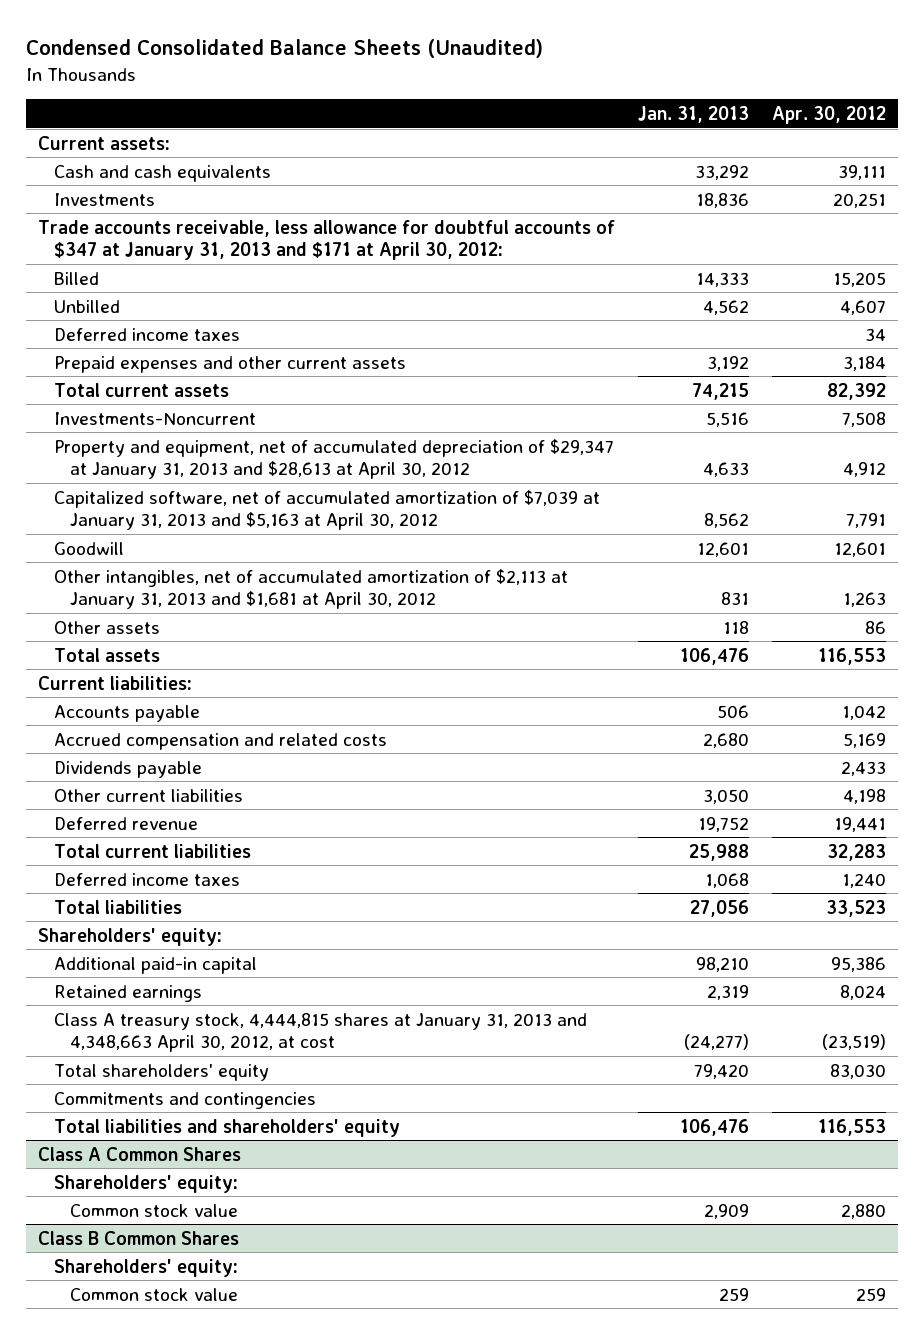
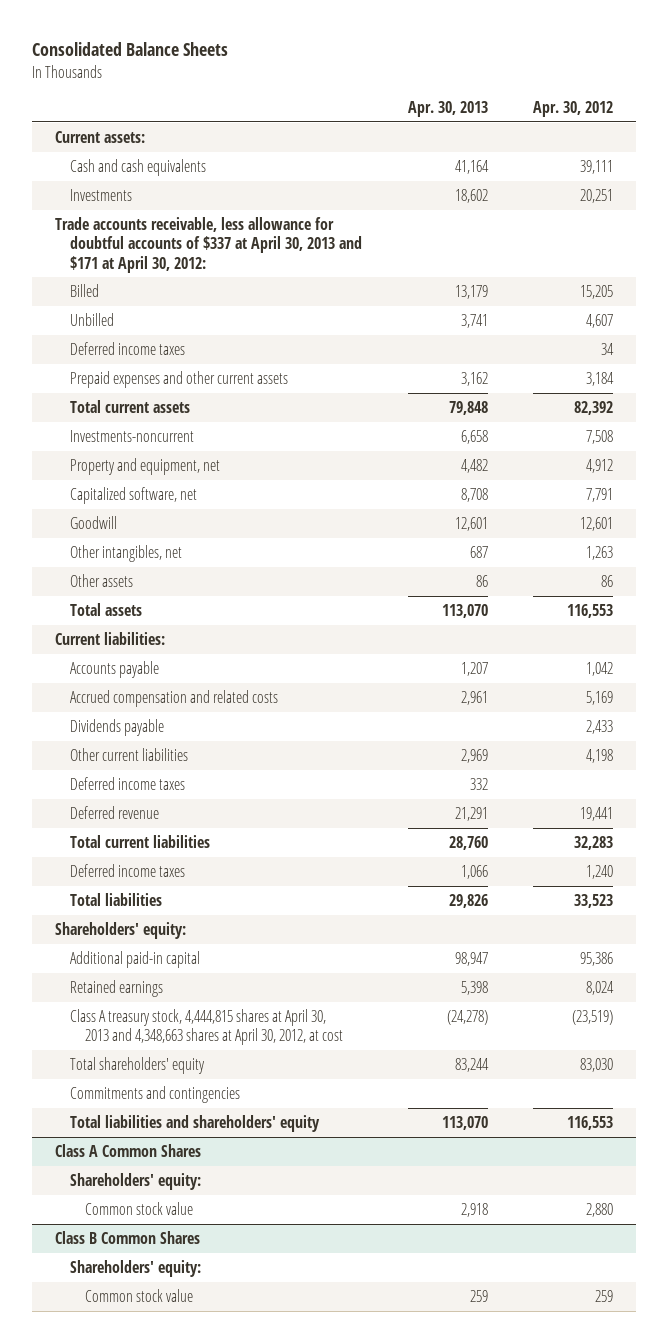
[25,39,543,59] Condensed Consolidated Balance Sheets (Unaudited) -> [31,42,228,57] Consolidated Balance Sheets
[637,105,749,123] Jan. 31, 2013 -> none
none -> [407,101,488,118] Apr. 30, 2013
[37,219,615,261] Trade accounts receivable, less allowance for doubtful accounts of $347 at January 31, 2013 and $171 at April 30, 2012: -> [54,216,362,273] Trade accounts receivable, less allowance for doubtful accounts of $337 at April 30, 2013 and $171 at April 30, 2012:
[53,411,256,425] Investments-Noncurrent -> [69,429,194,442] Investments-noncurrent
[53,438,614,480] Property and equipment, net of accumulated depreciation of $29,347 at January 31, 2013 and $28,613 at April 30, 2012 -> [69,457,220,475] Property and equipment, net
[53,489,600,531] Capitalized software, net of accumulated amortization of $7,039 at January 31, 2013 and $5,163 at April 30, 2012 -> [69,486,197,504] Capitalized software, net
[53,568,568,610] Other intangibles, net of accumulated amortization of $2,113 at January 31, 2013 and $1,681 at April 30, 2012 -> [69,544,182,562] Other intangibles, net
none -> [69,776,185,790] Deferred income taxes
[53,1012,587,1053] Class A treasury stock, 4,444,815 shares at January 31, 2013 and 4,348,663 April 30, 2012, at cost -> [69,1008,343,1046] Class A treasury stock, 4,444,815 shares at April 30, 2013 and 4,348,663 shares at April 30, 2012, at cost

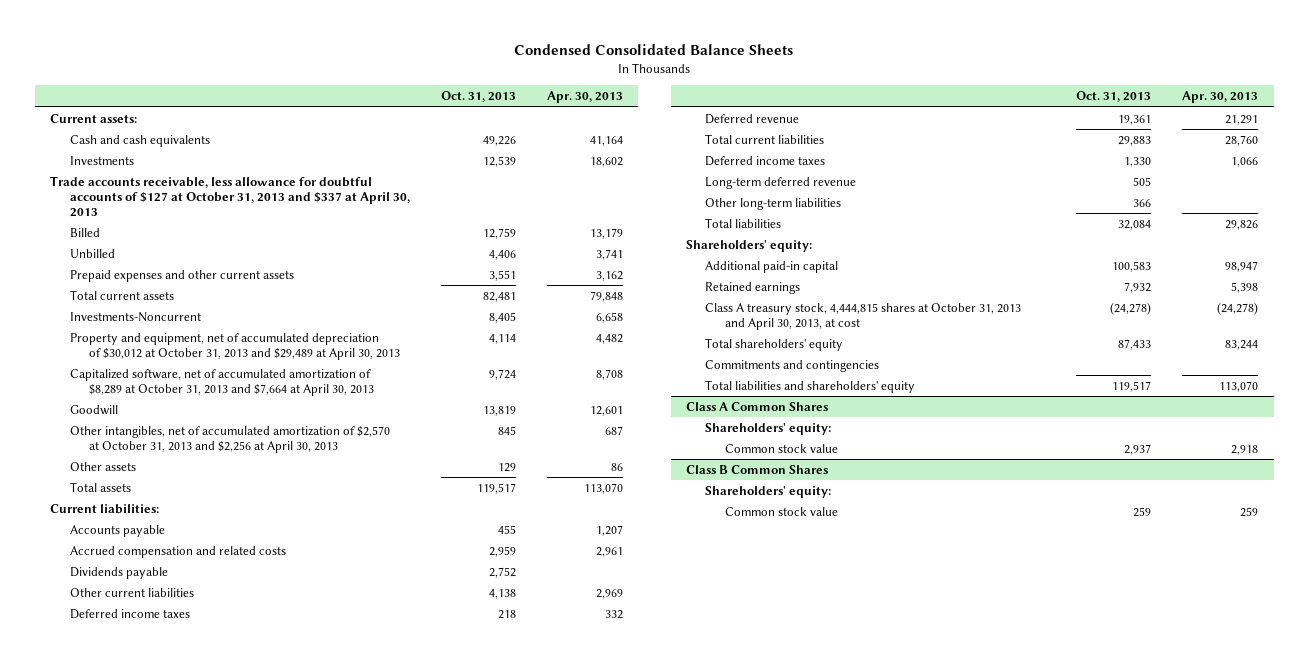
[31,42,228,57] Consolidated Balance Sheets -> [514,44,794,56] Condensed Consolidated Balance Sheets
[533,101,614,118] Apr. 30, 2012 -> none
none -> [440,91,516,103] Oct. 31, 2013
[54,216,362,273] Trade accounts receivable, less allowance for doubtful accounts of $337 at April 30, 2013 and $171 at April 30, 2012: -> [50,175,410,217] Trade accounts receivable, less allowance for doubtful accounts of $127 at October 31, 2013 and $337 at April 30, 2013
[69,341,185,355] Deferred income taxes -> none
[69,429,194,442] Investments-noncurrent -> [69,311,201,322] Investments-Noncurrent
[69,457,220,475] Property and equipment, net -> [69,332,401,360] Property and equipment, net of accumulated depreciation of $30,012 at October 31, 2013 and $29,489 at April 30, 2013
[69,486,197,504] Capitalized software, net -> [69,368,375,396] Capitalized software, net of accumulated amortization of $8,289 at October 31, 2013 and $7,664 at April 30, 2013
[69,544,182,562] Other intangibles, net -> [69,425,390,453] Other intangibles, net of accumulated amortization of $2,570 at October 31, 2013 and $2,256 at April 30, 2013
none -> [705,176,857,189] Long-term deferred revenue
none -> [705,197,842,210] Other long-term liabilities
[69,1008,343,1046] Class A treasury stock, 4,444,815 shares at April 30, 2013 and 4,348,663 shares at April 30, 2012, at cost -> [705,302,1022,330] Class A treasury stock, 4,444,815 shares at October 31, 2013 and April 30, 2013, at cost

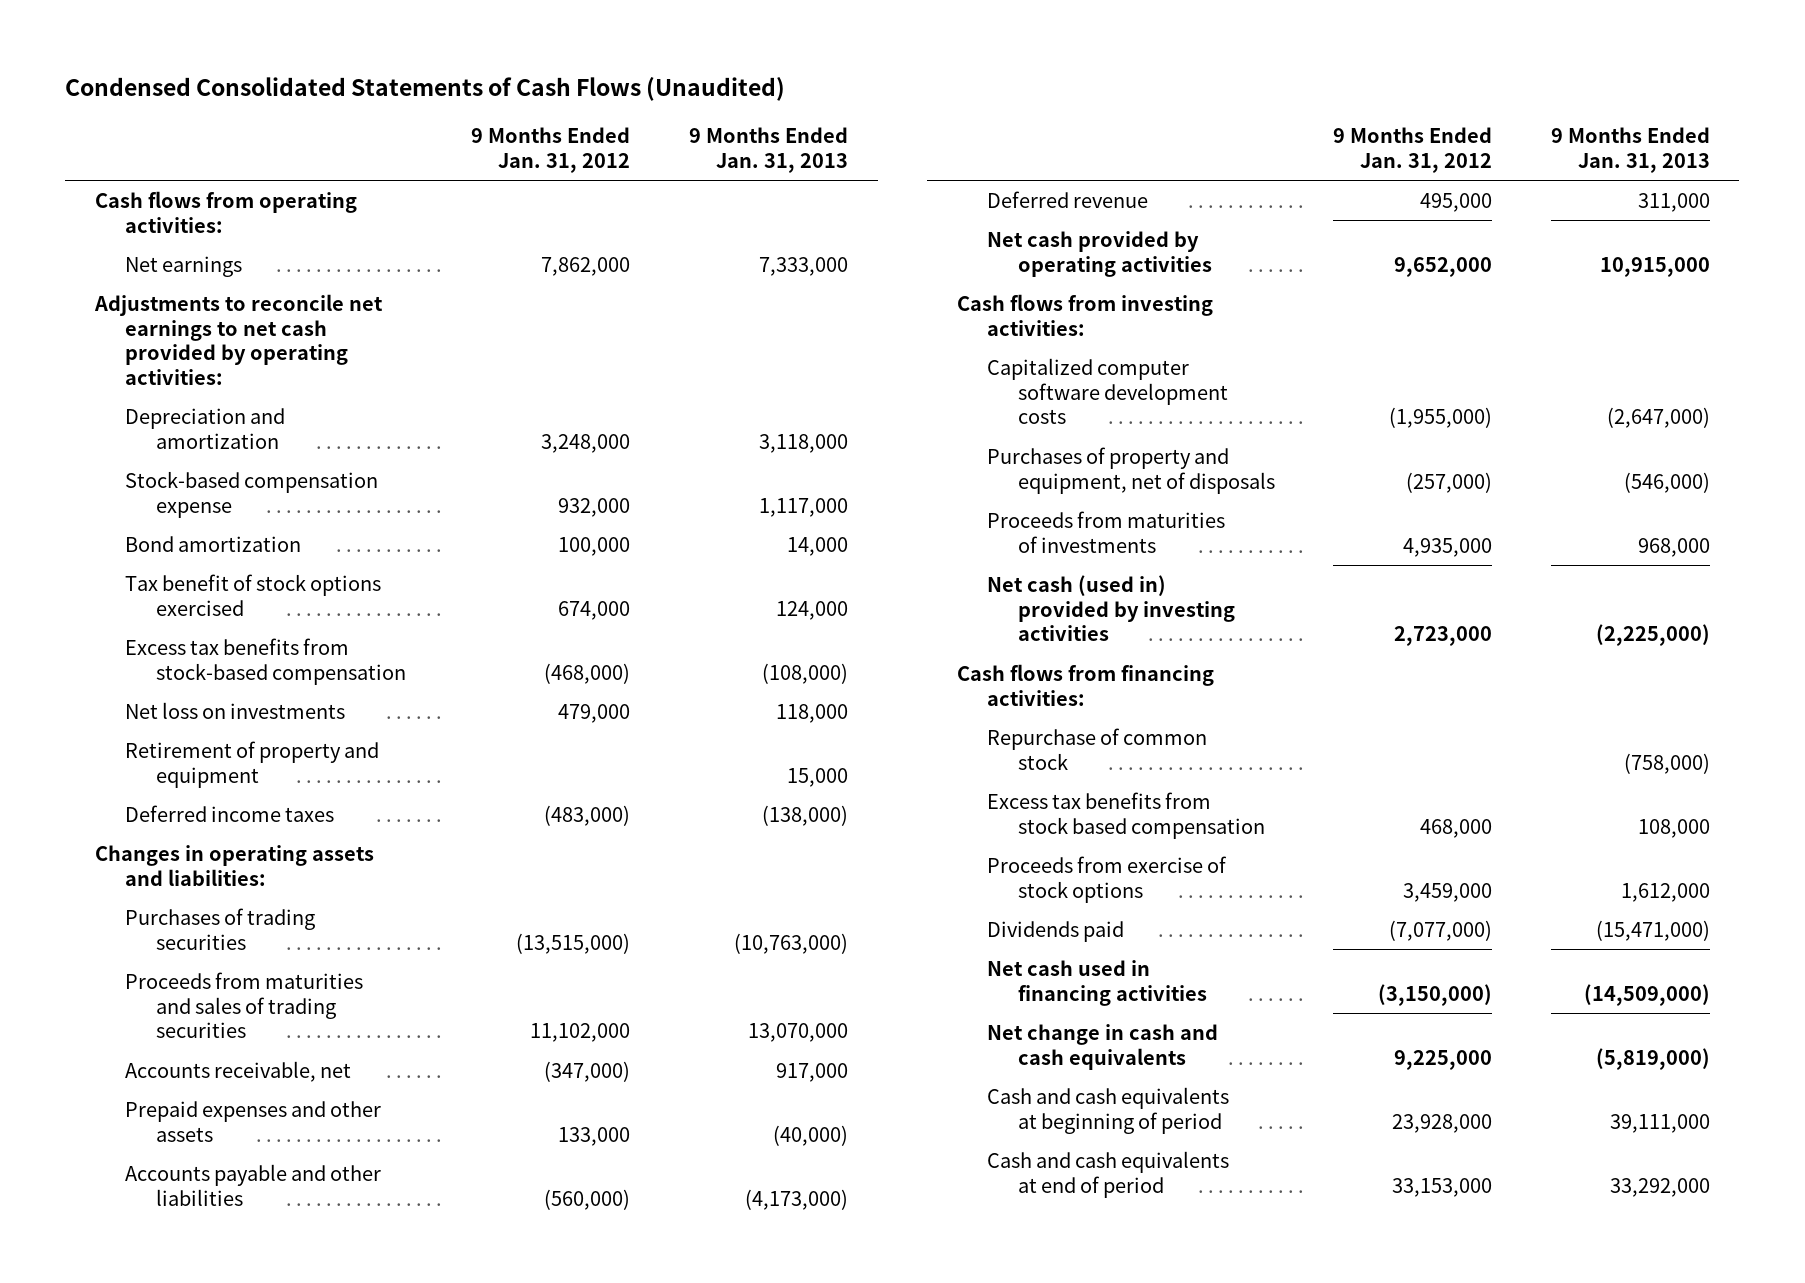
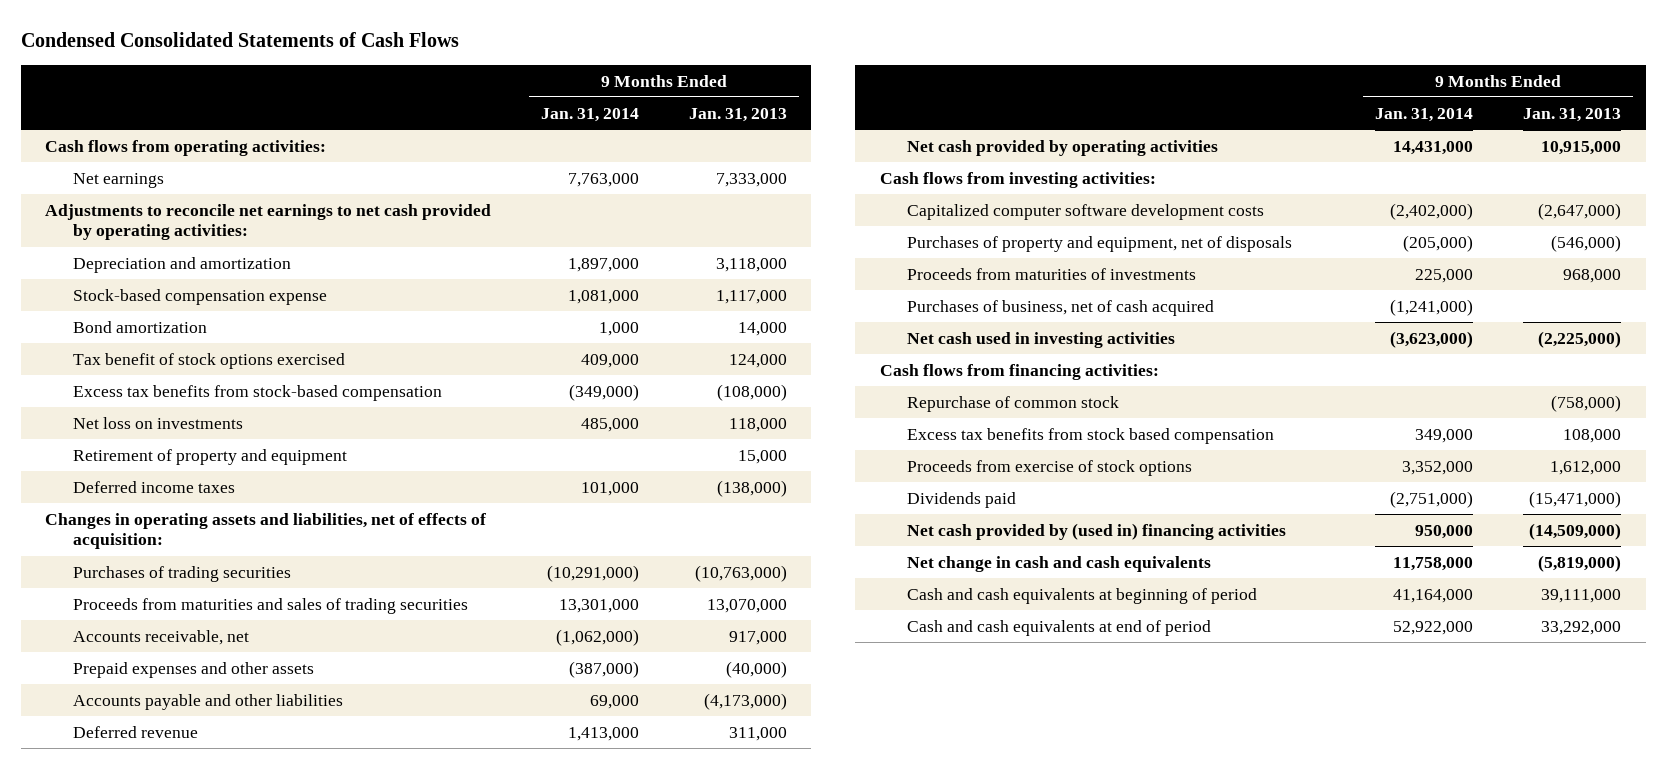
[65,77,786,102] Condensed Consolidated Statements of Cash Flows (Unaudited) -> [20,32,459,48] Condensed Consolidated Statements of Cash Flows
[471,127,631,173] 9 Months Ended Jan. 31, 2012 -> none
none -> [540,107,639,122] Jan. 31, 2014
[94,844,374,886] Changes in operating assets and liabilities: -> [45,512,487,550] Changes in operating assets and liabilities, net of effects of acquisition:
none -> [906,299,1214,316] Purchases of business, net of cash acquired
[987,574,1235,642] Net cash (used in) provided by investing activities -> [906,331,1175,348] Net cash used in investing activities
[987,959,1207,1006] Net cash used in financing activities -> [906,522,1286,540] Net cash provided by (used in) financing activities

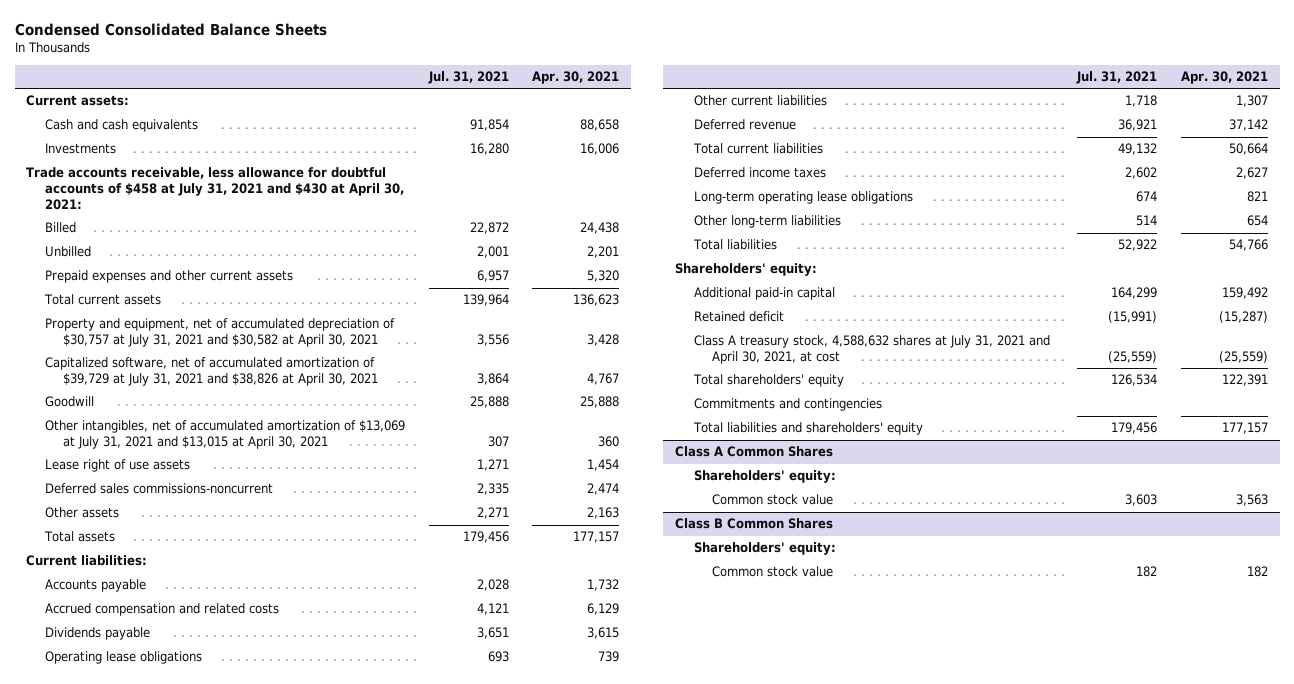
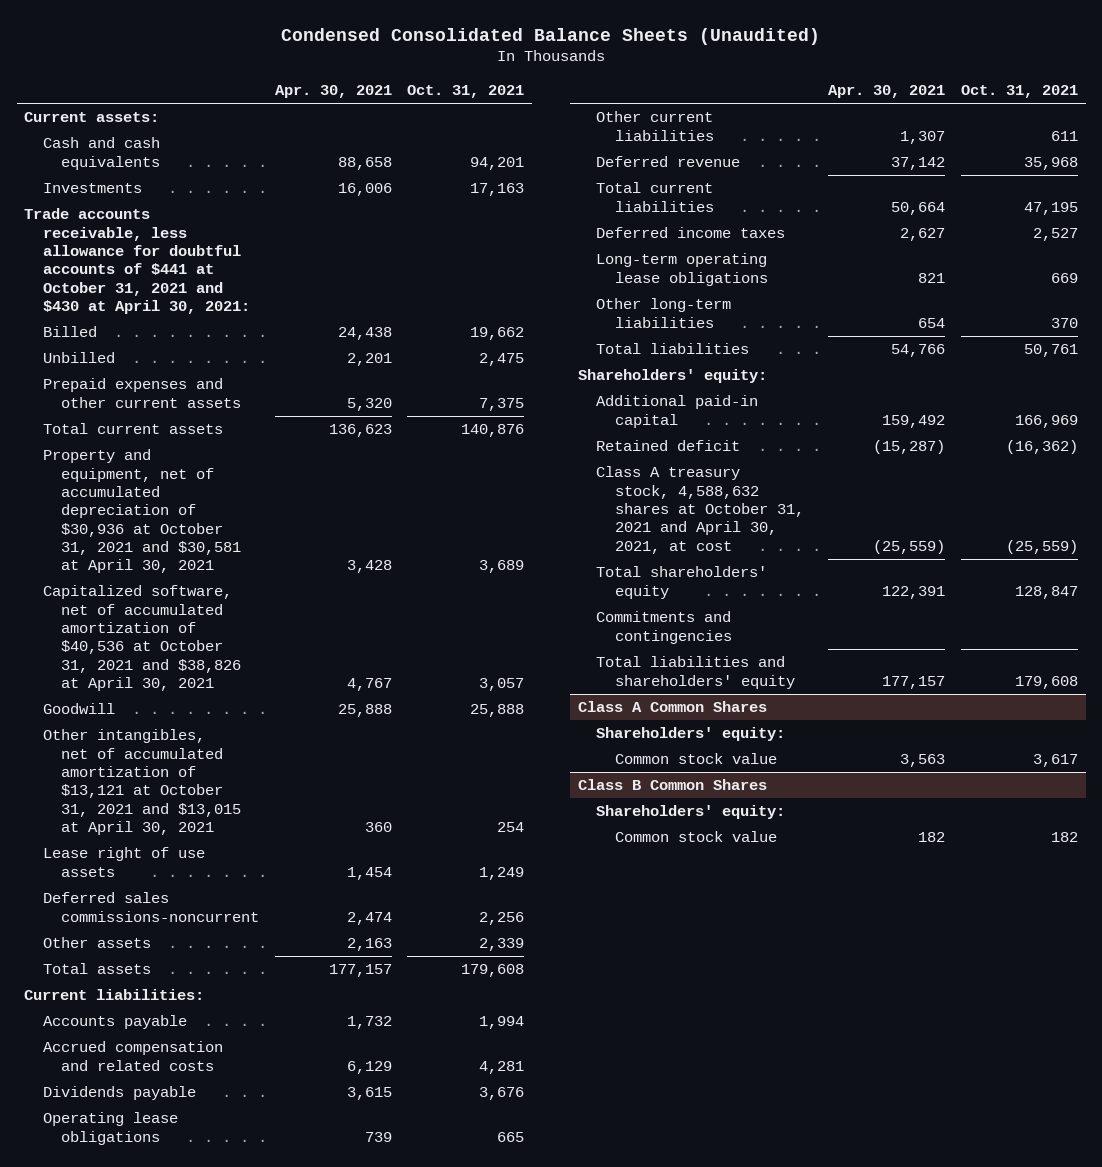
[14,22,327,36] Condensed Consolidated Balance Sheets -> [281,27,821,45] Condensed Consolidated Balance Sheets (Unaudited)
[427,71,509,85] Jul. 31, 2021 -> none
none -> [406,85,524,99] Oct. 31, 2021
[26,167,404,211] Trade accounts receivable, less allowance for doubtful accounts of $458 at July 31, 2021 and $430 at April 30, 2021: -> [24,208,250,314] Trade accounts receivable, less allowance for doubtful accounts of $441 at October 31, 2021 and $430 at April 30, 2021:
[44,318,395,348] Property and equipment, net of accumulated depreciation of $30,757 at July 31, 2021 and $30,582 at April 30, 2021 -> [42,449,242,574] Property and equipment, net of accumulated depreciation of $30,936 at October 31, 2021 and $30,581 at April 30, 2021
[44,357,379,387] Capitalized software, net of accumulated amortization of $39,729 at July 31, 2021 and $38,826 at April 30, 2021 -> [42,585,242,691] Capitalized software, net of accumulated amortization of $40,536 at October 31, 2021 and $38,826 at April 30, 2021
[44,420,405,450] Other intangibles, net of accumulated amortization of $13,069 at July 31, 2021 and $13,015 at April 30, 2021 -> [42,729,242,835] Other intangibles, net of accumulated amortization of $13,121 at October 31, 2021 and $13,015 at April 30, 2021
[693,335,1050,365] Class A treasury stock, 4,588,632 shares at July 31, 2021 and April 30, 2021, at cost -> [596,466,804,554] Class A treasury stock, 4,588,632 shares at October 31, 2021 and April 30, 2021, at cost

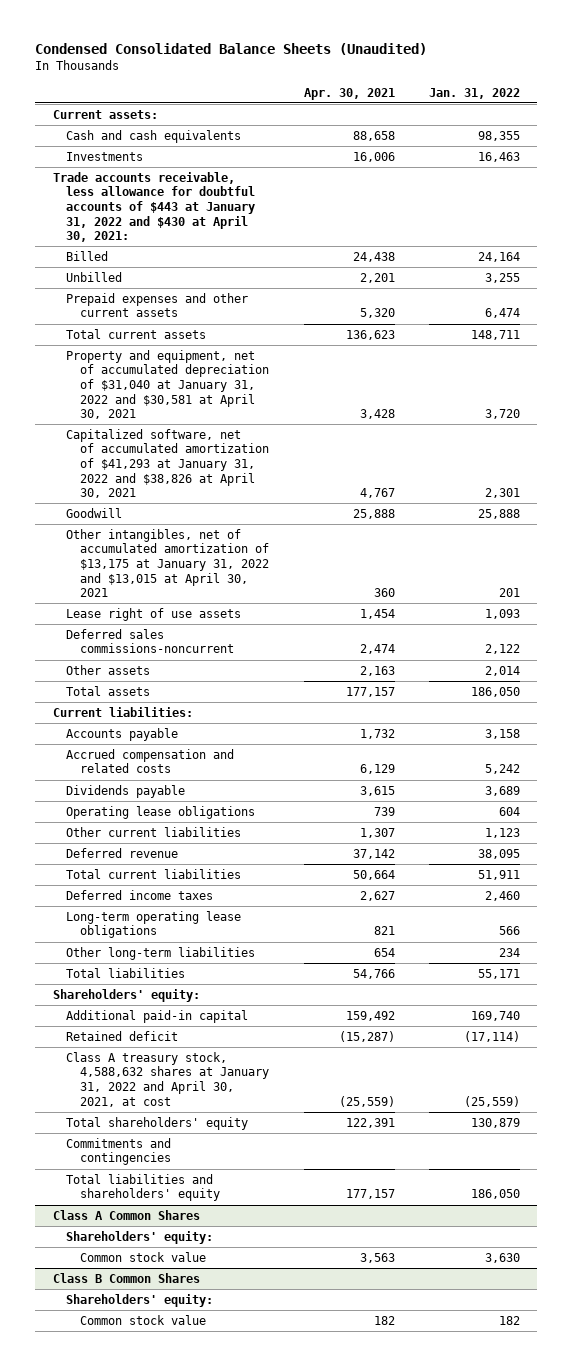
[406,85,524,99] Oct. 31, 2021 -> none
none -> [429,87,521,99] Jan. 31, 2022
[24,208,250,314] Trade accounts receivable, less allowance for doubtful accounts of $441 at October 31, 2021 and $430 at April 30, 2021: -> [52,171,256,243] Trade accounts receivable, less allowance for doubtful accounts of $443 at January 31, 2022 and $430 at April 30, 2021:
[42,449,242,574] Property and equipment, net of accumulated depreciation of $30,936 at October 31, 2021 and $30,581 at April 30, 2021 -> [66,349,270,420] Property and equipment, net of accumulated depreciation of $31,040 at January 31, 2022 and $30,581 at April 30, 2021
[42,585,242,691] Capitalized software, net of accumulated amortization of $40,536 at October 31, 2021 and $38,826 at April 30, 2021 -> [66,428,270,499] Capitalized software, net of accumulated amortization of $41,293 at January 31, 2022 and $38,826 at April 30, 2021
[42,729,242,835] Other intangibles, net of accumulated amortization of $13,121 at October 31, 2021 and $13,015 at April 30, 2021 -> [66,528,270,598] Other intangibles, net of accumulated amortization of $13,175 at January 31, 2022 and $13,015 at April 30, 2021
[596,466,804,554] Class A treasury stock, 4,588,632 shares at October 31, 2021 and April 30, 2021, at cost -> [66,1051,270,1107] Class A treasury stock, 4,588,632 shares at January 31, 2022 and April 30, 2021, at cost

